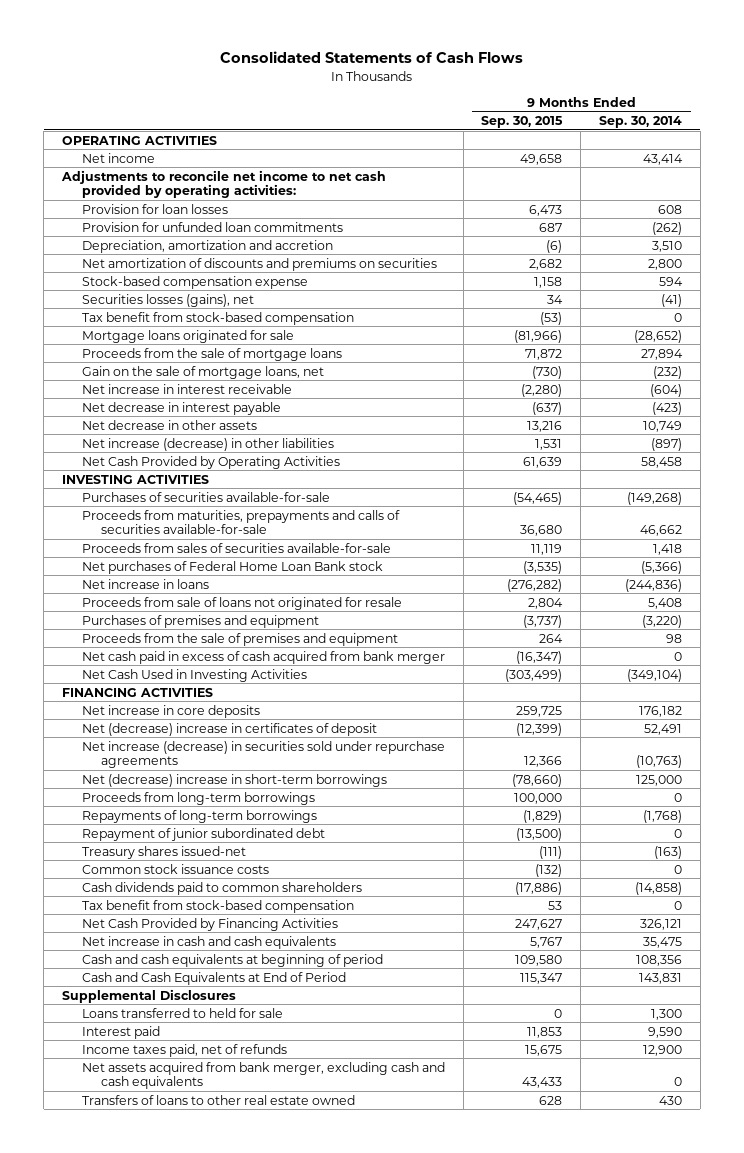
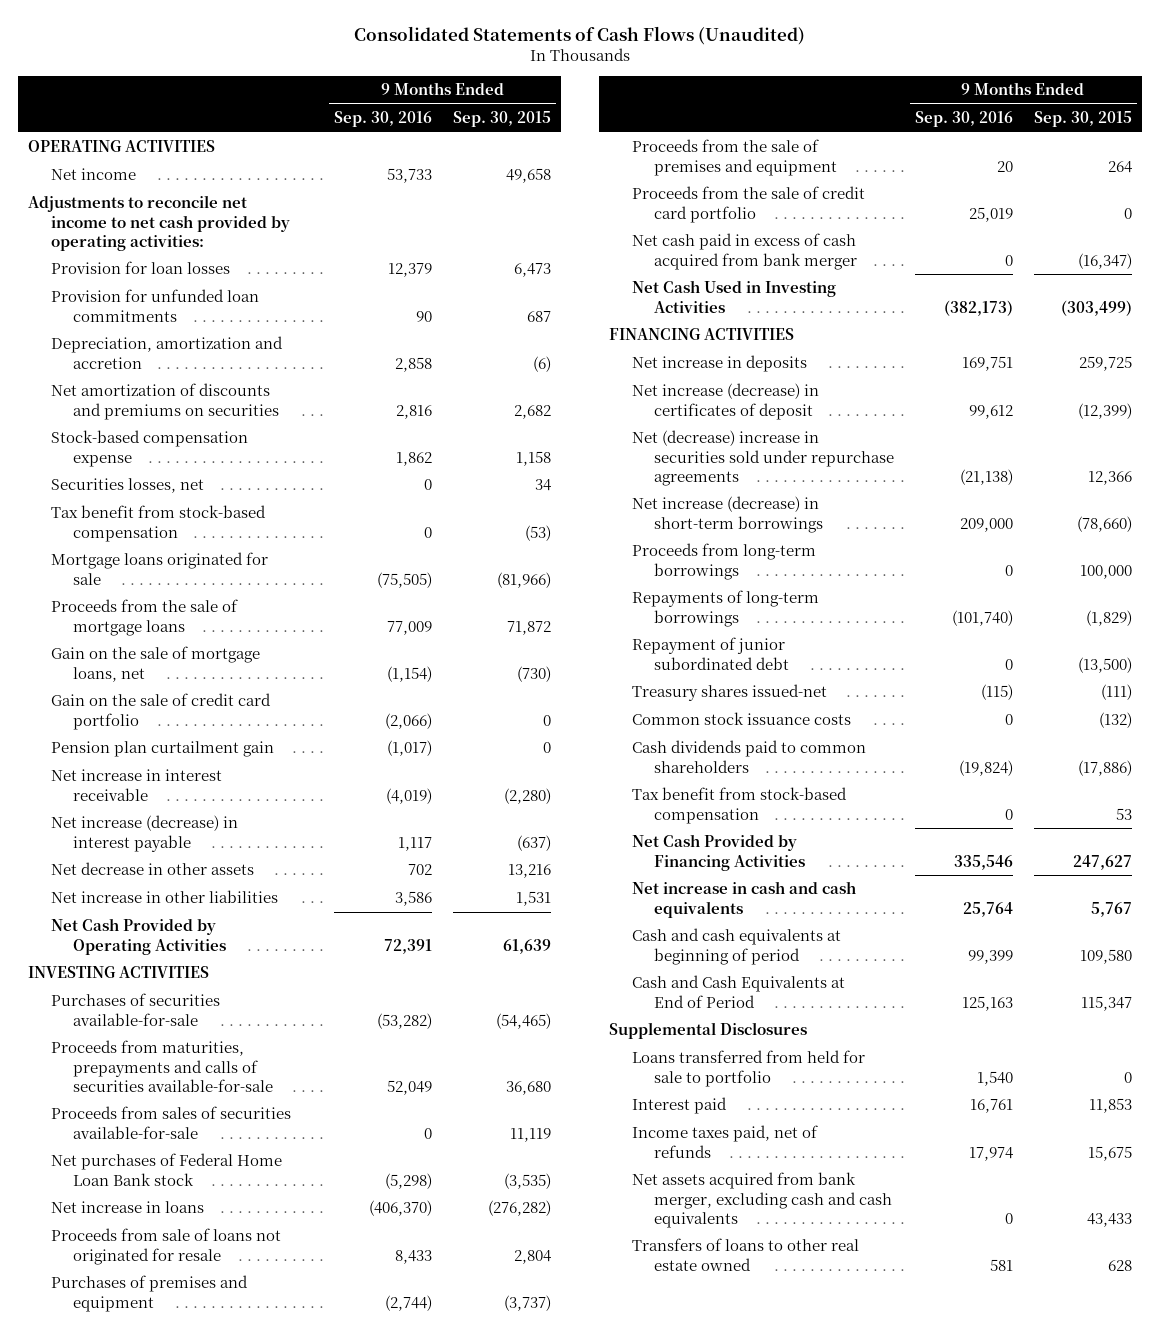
[220,51,524,64] Consolidated Statements of Cash Flows -> [353,25,805,45] Consolidated Statements of Cash Flows (Unaudited)
[599,116,683,129] Sep. 30, 2014 -> none
none -> [334,111,433,128] Sep. 30, 2016
[81,293,254,307] Securities losses (gains), net -> [50,478,204,494] Securities losses, net
none -> [50,693,271,730] Gain on the sale of credit card portfolio
none -> [50,741,274,758] Pension plan curtailment gain
[81,401,281,415] Net decrease in interest payable -> [50,815,238,852] Net increase (decrease) in interest payable
[81,437,334,451] Net increase (decrease) in other liabilities -> [50,890,278,904] Net increase in other liabilities
none -> [631,186,865,223] Proceeds from the sale of credit card portfolio
[81,704,260,718] Net increase in core deposits -> [631,355,807,373] Net increase in deposits
[81,722,377,736] Net (decrease) increase in certificates of deposit -> [631,383,819,420] Net increase (decrease) in certificates of deposit
[81,740,445,769] Net increase (decrease) in securities sold under repurchase agreements -> [631,430,895,486] Net (decrease) increase in securities sold under repurchase agreements
[81,773,387,787] Net (decrease) increase in short-term borrowings -> [631,496,824,533] Net increase (decrease) in short-term borrowings
[81,1007,283,1018] Loans transferred to held for sale -> [631,1050,865,1087] Loans transferred from held for sale to portfolio

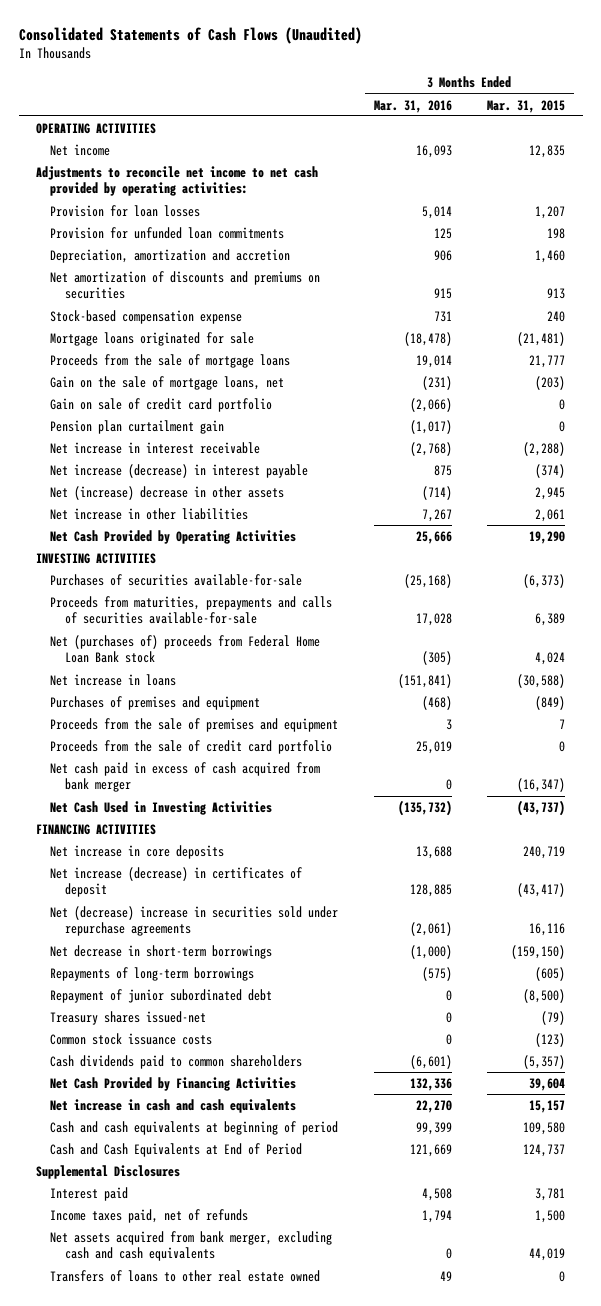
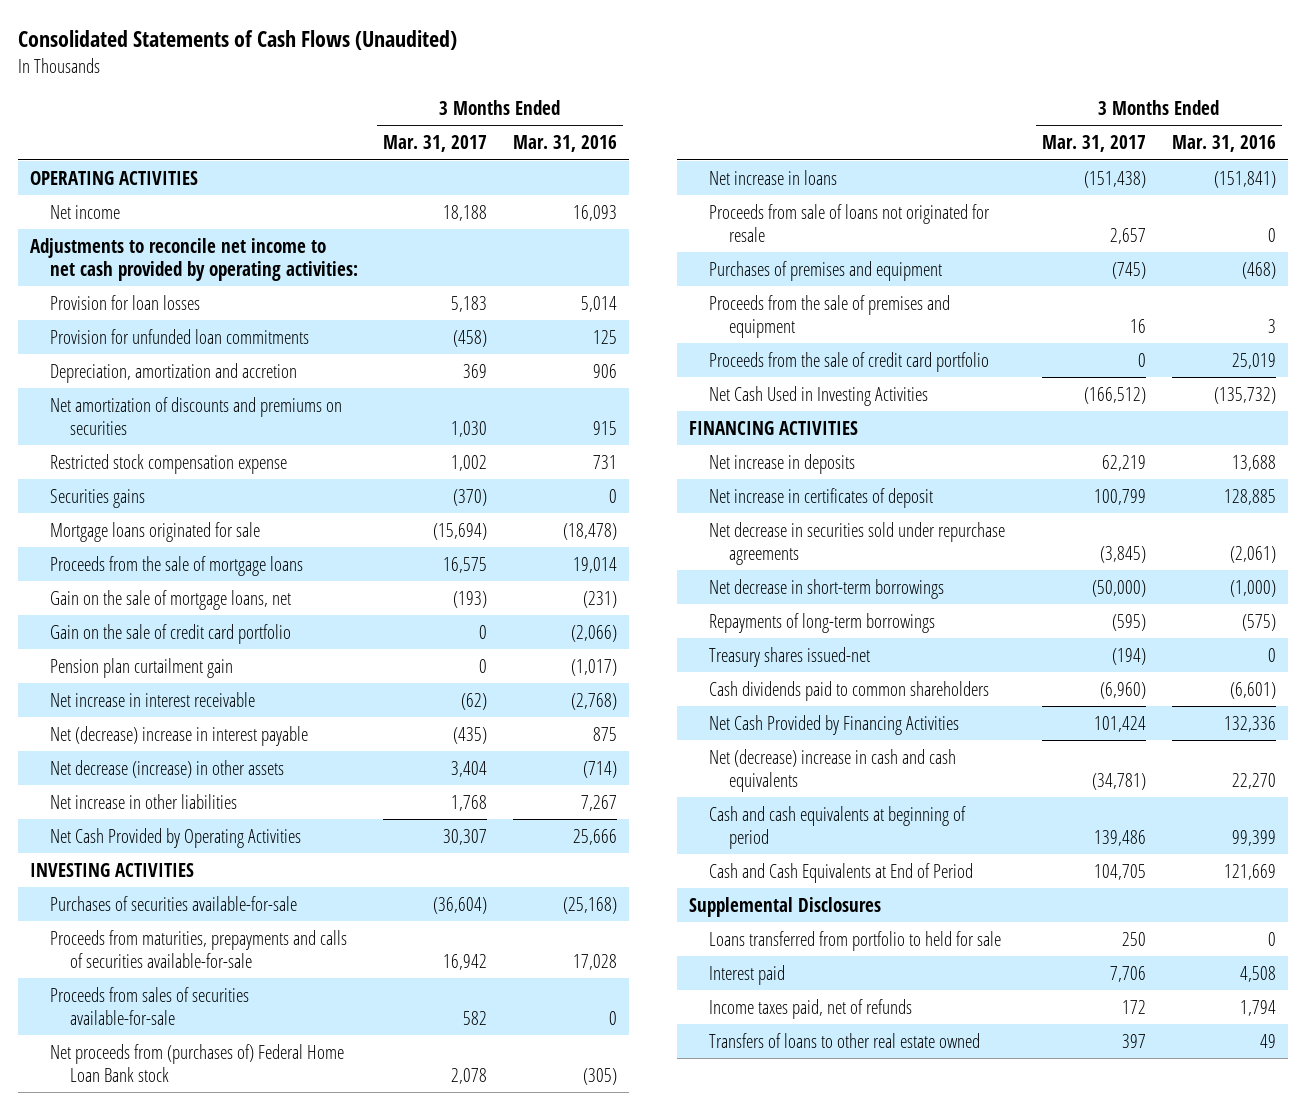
[486,99,565,113] Mar. 31, 2015 -> none
none -> [383,135,488,153] Mar. 31, 2017
[50,309,243,324] Stock-based compensation expense -> [50,453,288,474] Restricted stock compensation expense
none -> [50,488,146,508] Securities gains
[50,397,273,412] Gain on sale of credit card portfolio -> [50,623,292,644] Gain on the sale of credit card portfolio
[50,463,309,478] Net increase (decrease) in interest payable -> [50,725,309,746] Net (decrease) increase in interest payable
[50,485,285,500] Net (increase) decrease in other assets -> [50,759,285,778] Net decrease (increase) in other assets
none -> [50,986,250,1026] Proceeds from sales of securities available-for-sale
[50,634,321,664] Net (purchases of) proceeds from Federal Home Loan Bank stock -> [50,1043,345,1083] Net proceeds from (purchases of) Federal Home Loan Bank stock
none -> [708,203,990,243] Proceeds from sale of loans not originated for resale
[50,761,321,793] Net cash paid in excess of cash acquired from bank merger -> none
[50,844,225,859] Net increase in core deposits -> [708,453,855,474] Net increase in deposits
[50,866,303,898] Net increase (decrease) in certificates of deposit -> [708,487,933,508] Net increase in certificates of deposit
[50,905,339,937] Net (decrease) increase in securities sold under repurchase agreements -> [708,521,1005,566] Net decrease in securities sold under repurchase agreements
[50,988,273,1003] Repayment of junior subordinated debt -> none
[50,1032,213,1045] Common stock issuance costs -> none
[50,1098,297,1113] Net increase in cash and cash equivalents -> [708,748,956,793] Net (decrease) increase in cash and cash equivalents
none -> [708,930,1001,951] Loans transferred from portfolio to held for sale
[50,1230,333,1262] Net assets acquired from bank merger, excluding cash and cash equivalents -> none

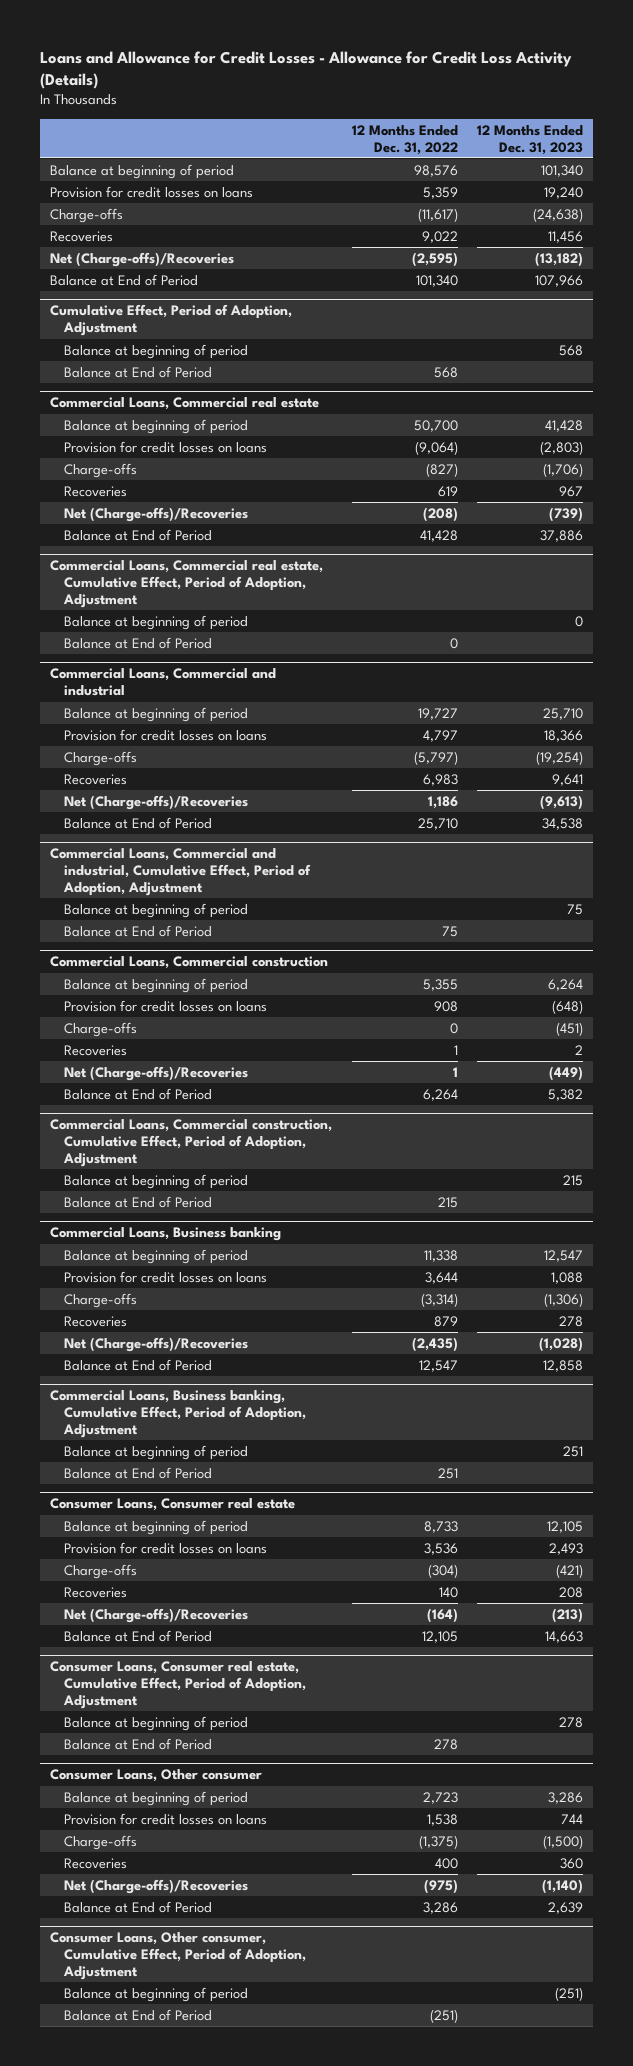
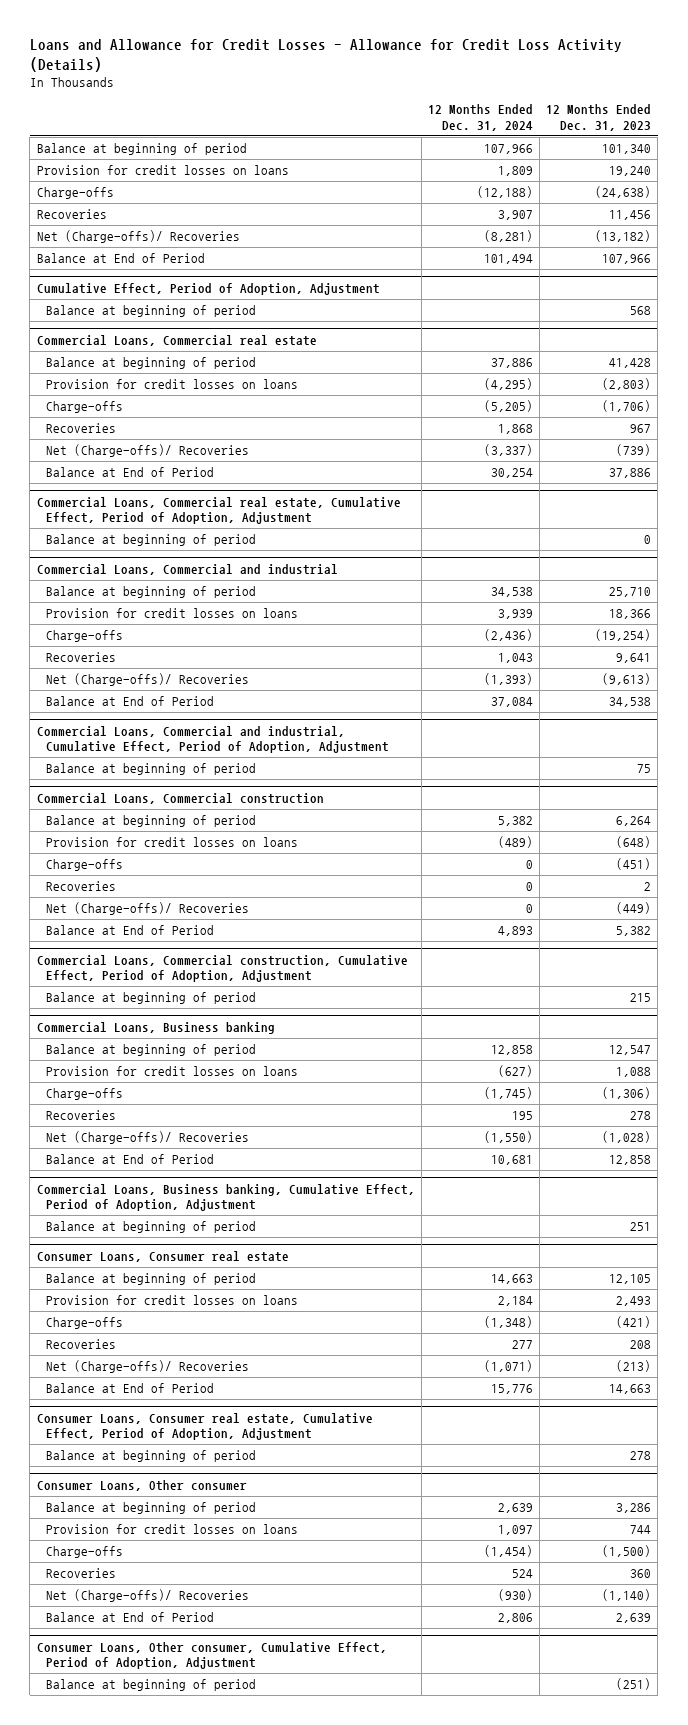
[351,124,458,155] 12 Months Ended Dec. 31, 2022 -> none
none -> [427,104,533,131] 12 Months Ended Dec. 31, 2024
[50,251,235,267] Net (Charge-offs)/Recoveries -> [36,230,240,244] Net (Charge-offs)/ Recoveries
[63,365,212,378] Balance at End of Period -> none
[63,506,248,522] Net (Charge-offs)/Recoveries -> [46,444,250,458] Net (Charge-offs)/ Recoveries
[63,636,212,649] Balance at End of Period -> none
[63,794,248,810] Net (Charge-offs)/Recoveries -> [46,673,250,687] Net (Charge-offs)/ Recoveries
[63,924,212,937] Balance at End of Period -> none
[63,1065,248,1081] Net (Charge-offs)/Recoveries -> [46,902,250,916] Net (Charge-offs)/ Recoveries
[63,1195,212,1208] Balance at End of Period -> none
[63,1336,248,1352] Net (Charge-offs)/Recoveries -> [46,1131,250,1145] Net (Charge-offs)/ Recoveries
[63,1466,212,1479] Balance at End of Period -> none
[63,1607,248,1623] Net (Charge-offs)/Recoveries -> [46,1360,250,1374] Net (Charge-offs)/ Recoveries
[63,1737,212,1750] Balance at End of Period -> none
[63,1878,248,1894] Net (Charge-offs)/Recoveries -> [46,1589,250,1603] Net (Charge-offs)/ Recoveries
[63,2008,212,2021] Balance at End of Period -> none

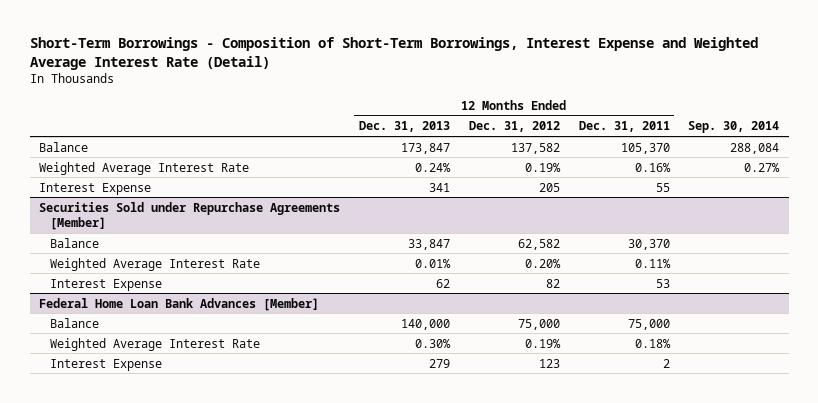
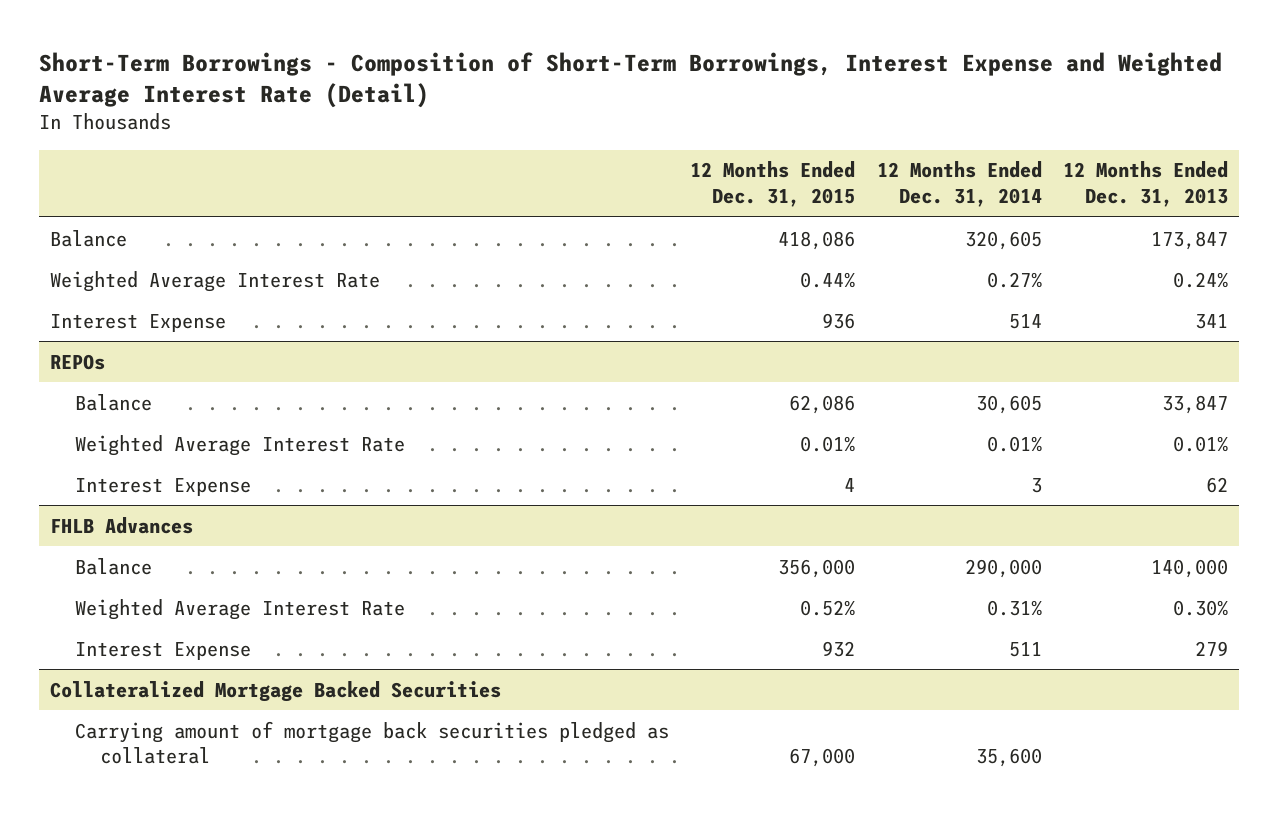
[468,121,560,133] Dec. 31, 2012 -> none
[578,121,670,133] Dec. 31, 2011 -> none
[688,121,780,134] Sep. 30, 2014 -> none
none -> [690,161,856,208] 12 Months Ended Dec. 31, 2015
none -> [876,161,1042,208] 12 Months Ended Dec. 31, 2014
[39,201,341,230] Securities Sold under Repurchase Agreements [Member] -> [50,353,106,370] REPOs
[39,297,320,311] Federal Home Loan Bank Advances [Member] -> [50,516,194,534] FHLB Advances
none -> [50,680,502,702] Collateralized Mortgage Backed Securities
none -> [74,720,669,765] Carrying amount of mortgage back securities pledged as collateral

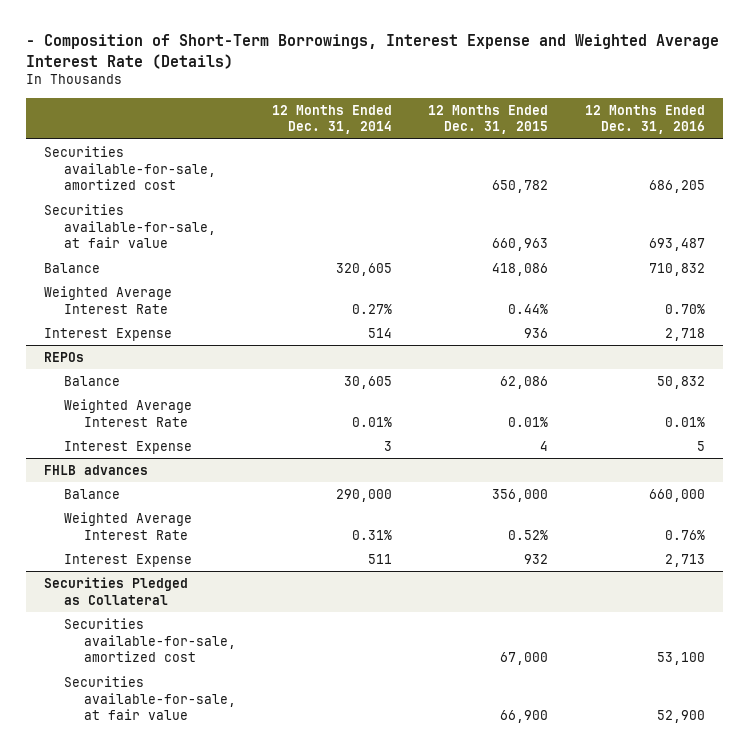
[39,51,1223,109] Short-Term Borrowings - Composition of Short-Term Borrowings, Interest Expense and Weighted Average Interest Rate (Detail) -> [25,34,719,69] - Composition of Short-Term Borrowings, Interest Expense and Weighted Average Interest Rate (Details)
[1063,161,1229,208] 12 Months Ended Dec. 31, 2013 -> none
none -> [584,104,705,135] 12 Months Ended Dec. 31, 2016
none -> [44,145,216,191] Securities available-for-sale, amortized cost
none -> [44,203,216,249] Securities available-for-sale, at fair value
[50,516,194,534] FHLB Advances -> [44,464,149,475] FHLB advances
[50,680,502,702] Collateralized Mortgage Backed Securities -> none
[74,720,669,765] Carrying amount of mortgage back securities pledged as collateral -> none
none -> [44,576,189,605] Securities Pledged as Collateral
none -> [63,617,236,663] Securities available-for-sale, amortized cost
none -> [63,675,236,721] Securities available-for-sale, at fair value

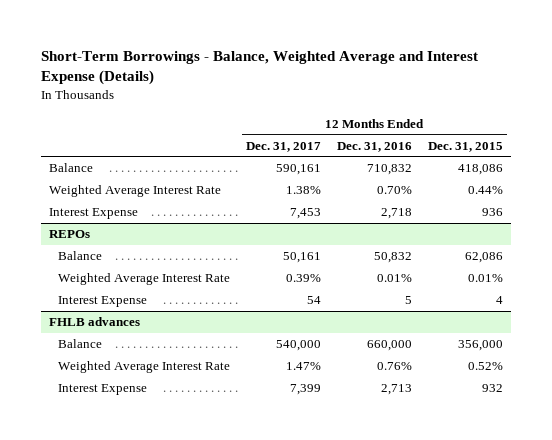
[25,34,719,69] - Composition of Short-Term Borrowings, Interest Expense and Weighted Average Interest Rate (Details) -> [40,50,478,86] Short-Term Borrowings - Balance, Weighted Average and Interest Expense (Details)
[272,104,393,135] 12 Months Ended Dec. 31, 2014 -> none
none -> [245,141,321,152] Dec. 31, 2017
[44,145,216,191] Securities available-for-sale, amortized cost -> none
[44,203,216,249] Securities available-for-sale, at fair value -> none
[44,576,189,605] Securities Pledged as Collateral -> none
[63,617,236,663] Securities available-for-sale, amortized cost -> none
[63,675,236,721] Securities available-for-sale, at fair value -> none

